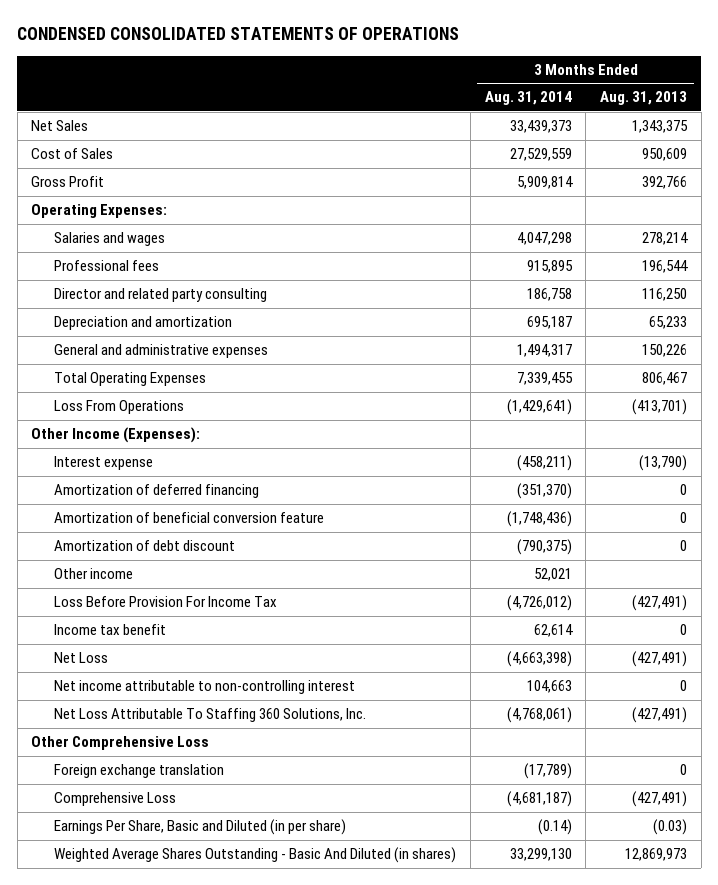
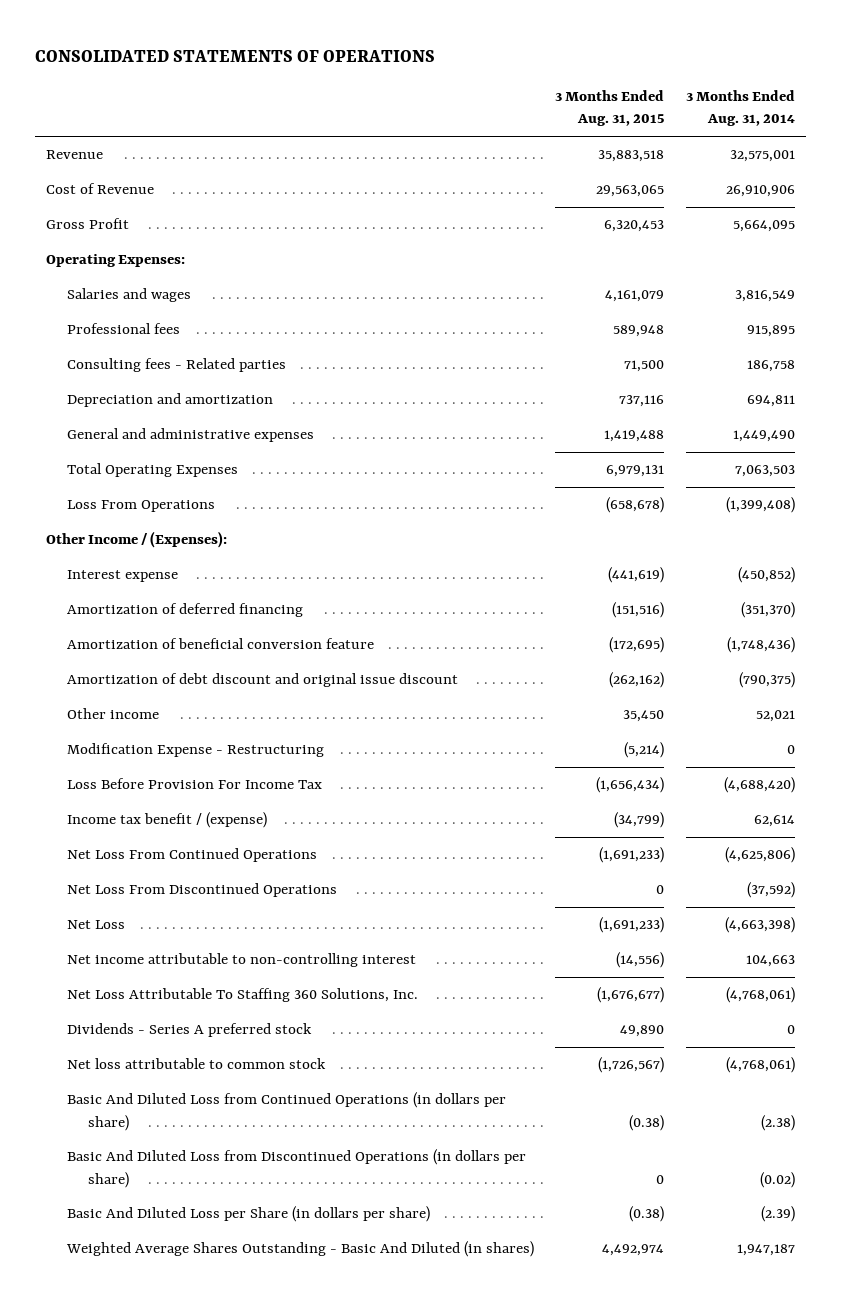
[17,27,460,41] CONDENSED CONSOLIDATED STATEMENTS OF OPERATIONS -> [35,49,436,62] CONSOLIDATED STATEMENTS OF OPERATIONS
[599,91,687,106] Aug. 31, 2013 -> none
none -> [555,90,665,127] 3 Months Ended Aug. 31, 2015
[31,120,89,132] Net Sales -> none
none -> [45,150,103,160] Revenue
[31,148,114,160] Cost of Sales -> [45,183,154,195] Cost of Revenue
[509,148,572,162] 27,529,559 -> [725,185,795,198] 26,910,906
[516,176,573,190] 5,909,814 -> [732,220,795,233] 5,664,095
[516,232,572,246] 4,047,298 -> [734,290,795,303] 3,816,549
[54,288,268,303] Director and related party consulting -> [66,358,286,373] Consulting fees - Related parties
[526,316,572,330] 695,187 -> [746,395,795,408] 694,811
[516,344,572,358] 1,494,317 -> [732,430,795,443] 1,449,490
[516,372,573,386] 7,339,455 -> [734,465,795,478] 7,063,503
[506,399,572,416] (1,429,641) -> [725,497,795,514] (1,399,408)
[31,427,201,444] Other Income (Expenses): -> [45,531,227,549] Other Income / (Expenses):
[516,455,572,472] (458,211) -> [737,567,795,584] (450,852)
[54,540,236,552] Amortization of debt discount -> [66,673,458,688] Amortization of debt discount and original issue discount
none -> [66,743,324,758] Modification Expense - Restructuring
[506,595,572,612] (4,726,012) -> [723,777,795,794] (4,688,420)
[54,624,167,636] Income tax benefit -> [66,812,267,829] Income tax benefit / (expense)
none -> [66,848,317,863] Net Loss From Continued Operations
none -> [66,883,337,898] Net Loss From Discontinued Operations
[31,736,210,751] Other Comprehensive Loss -> none
[54,764,225,779] Foreign exchange translation -> none
[54,792,177,807] Comprehensive Loss -> none
none -> [66,1023,312,1038] Dividends - Series A preferred stock
none -> [66,1058,326,1070] Net loss attributable to common stock
none -> [66,1092,506,1131] Basic And Diluted Loss from Continued Operations (in dollars per share)
none -> [66,1149,526,1188] Basic And Diluted Loss from Discontinued Operations (in dollars per share)
[54,819,347,836] Earnings Per Share, Basic and Diluted (in per share) -> [66,1206,430,1223] Basic And Diluted Loss per Share (in dollars per share)
[537,819,572,836] (0.14) -> [760,1206,795,1223] (2.39)
[509,848,572,862] 33,299,130 -> [736,1244,795,1257] 1,947,187

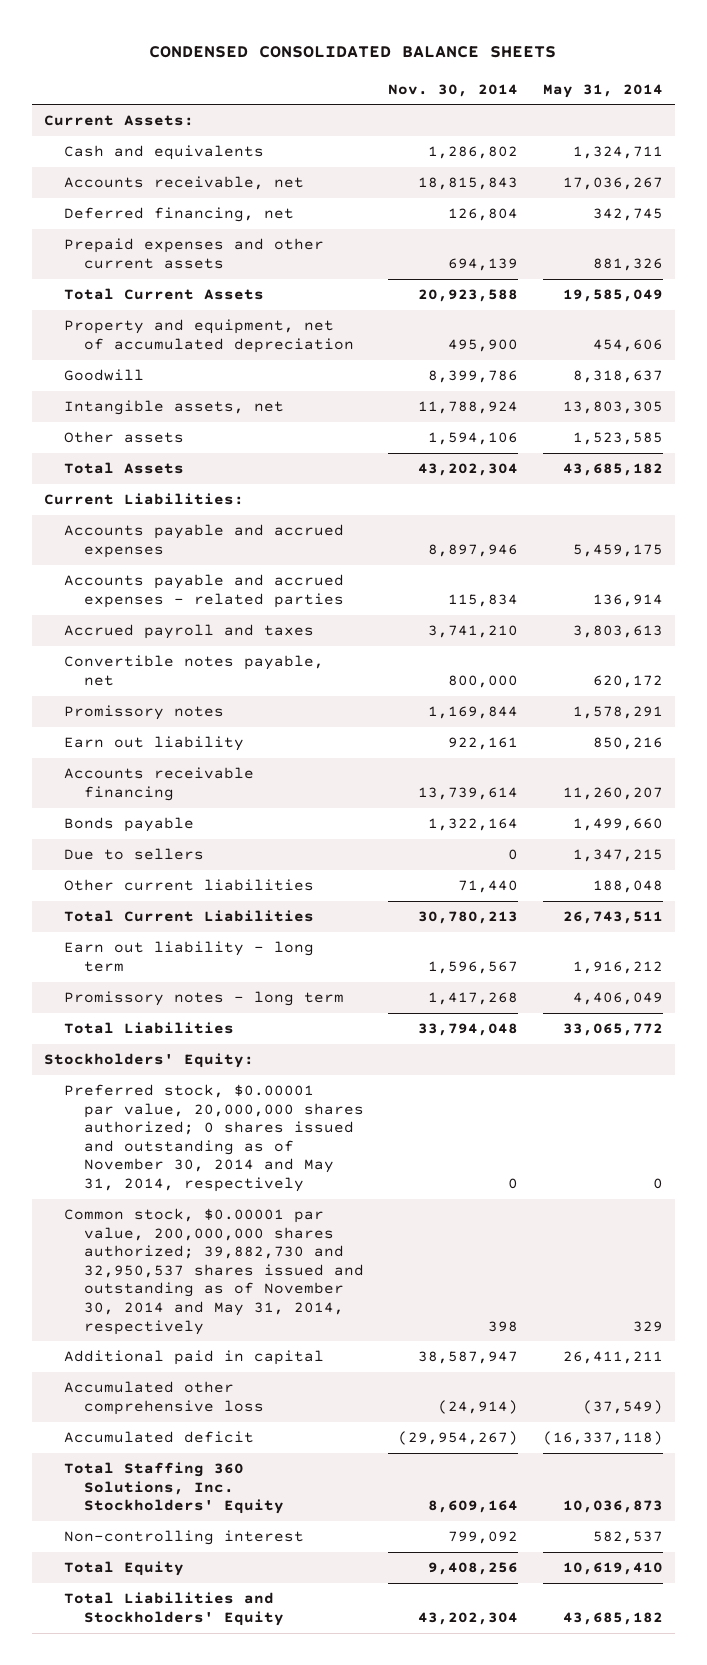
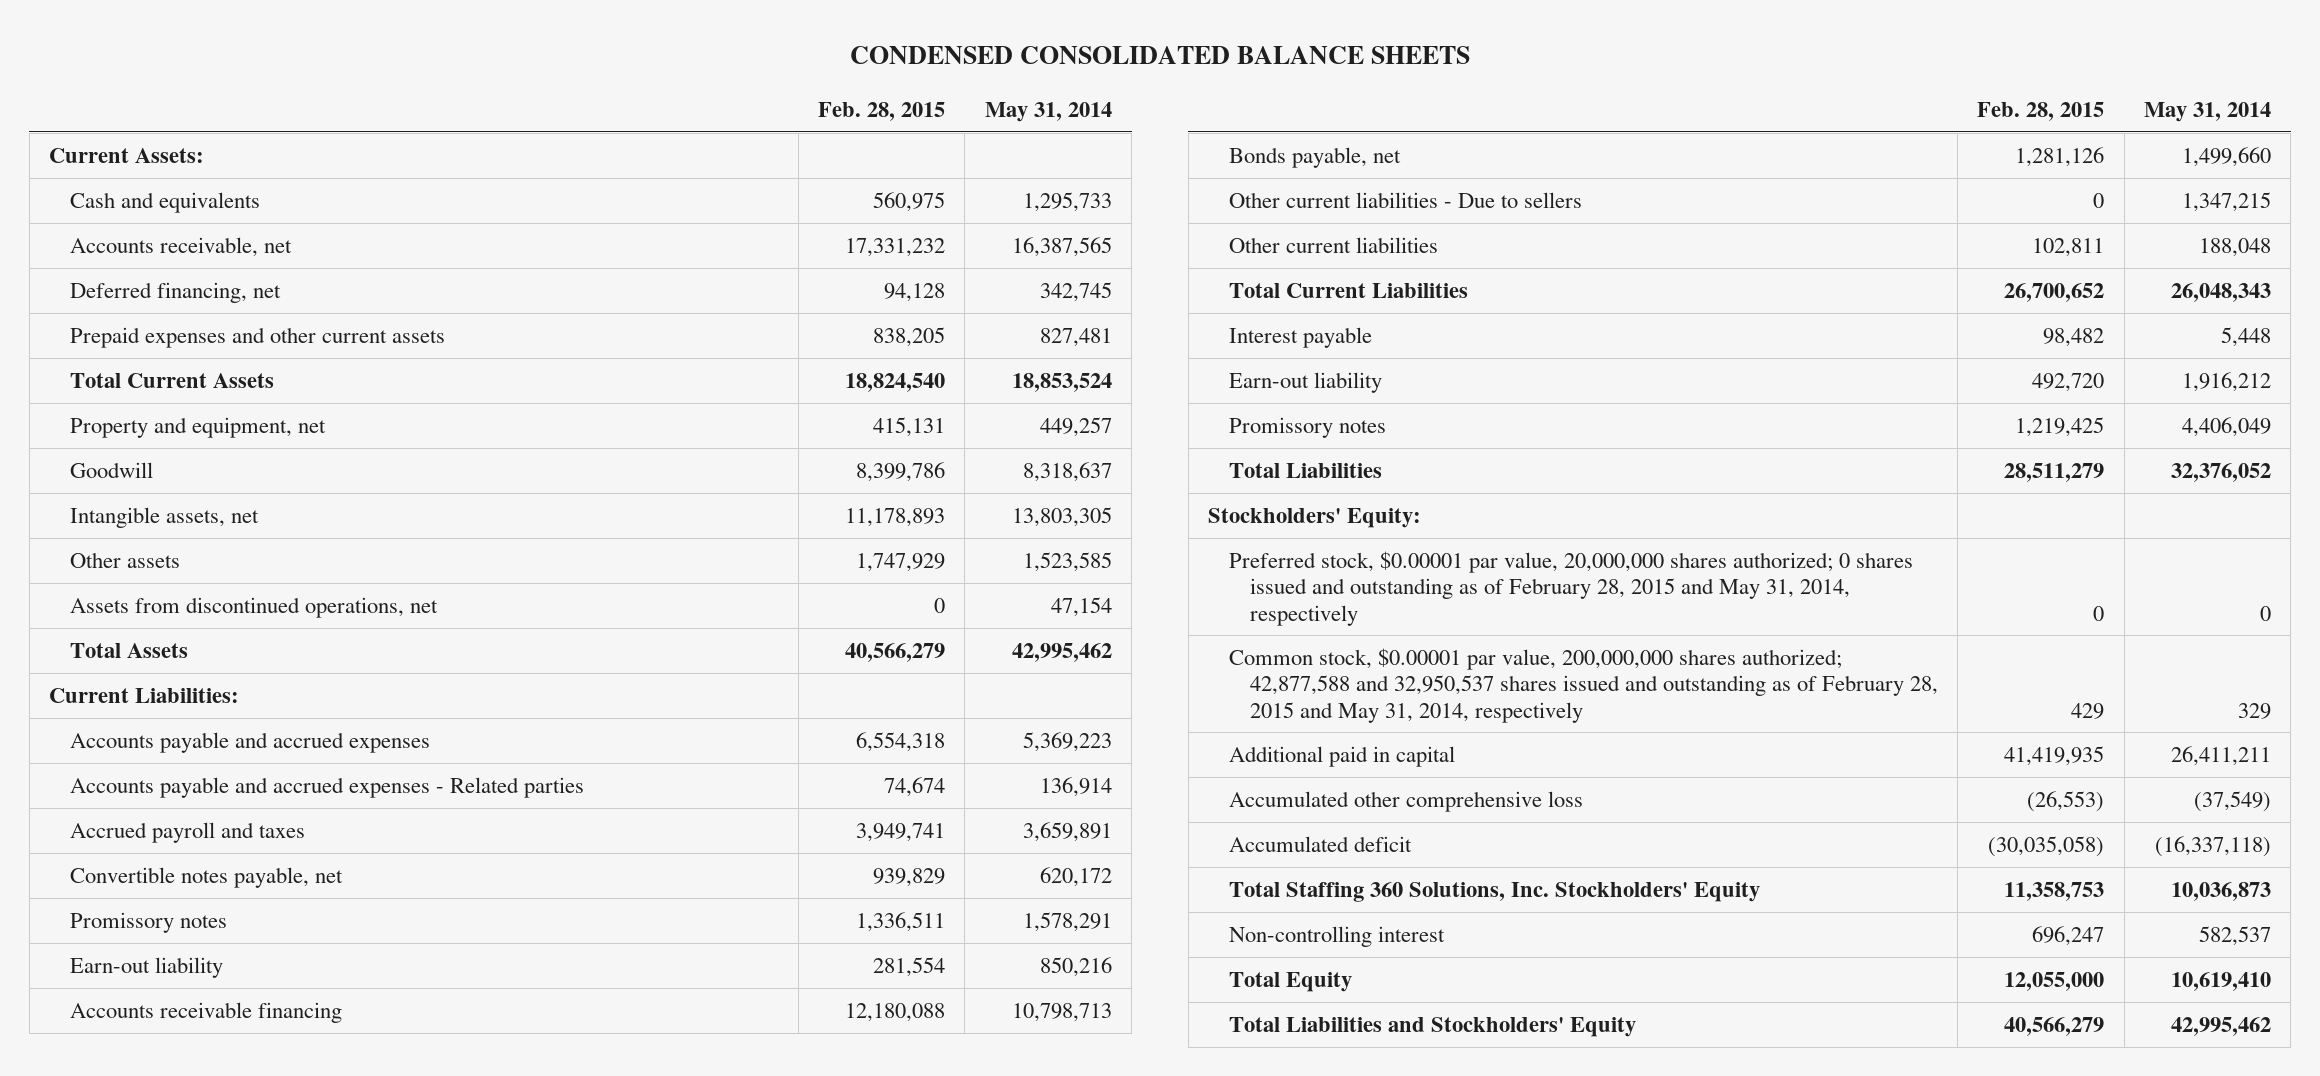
[388,83,519,97] Nov. 30, 2014 -> none
none -> [818,101,946,121] Feb. 28, 2015
[572,146,663,160] 1,324,711 -> [1022,191,1112,212] 1,295,733
[562,177,663,191] 17,036,267 -> [1011,236,1112,257] 16,387,565
[592,257,663,271] 881,326 -> [1039,327,1112,347] 827,481
[562,289,663,303] 19,585,049 -> [1011,372,1112,392] 18,853,524
[64,319,355,353] Property and equipment, net of accumulated depreciation -> [69,416,326,438] Property and equipment, net
[592,338,663,352] 454,606 -> [1039,416,1112,437] 449,257
none -> [69,596,438,618] Assets from discontinued operations, net
[562,463,663,477] 43,685,182 -> [1011,642,1112,662] 42,995,462
[572,543,663,557] 5,459,175 -> [1022,731,1112,752] 5,369,223
[64,574,345,608] Accounts payable and accrued expenses - related parties -> [69,776,584,798] Accounts payable and accrued expenses - Related parties
[572,625,663,639] 3,803,613 -> [1022,821,1112,842] 3,659,891
[64,736,245,752] Earn out liability -> [69,956,223,978] Earn-out liability
[562,786,663,800] 11,260,207 -> [1011,1002,1112,1022] 10,798,713
[64,817,195,833] Bonds payable -> [1229,146,1402,168] Bonds payable, net
[64,848,205,861] Due to sellers -> [1229,191,1583,208] Other current liabilities - Due to sellers
[562,911,663,925] 26,743,511 -> [2171,282,2272,302] 26,048,343
none -> [1229,326,1373,348] Interest payable
[64,941,315,972] Earn out liability - long term -> [1229,371,1383,393] Earn-out liability
[64,991,345,1007] Promissory notes - long term -> [1229,416,1387,438] Promissory notes
[562,1023,663,1037] 33,065,772 -> [2171,462,2272,482] 32,376,052
[64,1084,365,1192] Preferred stock, $0.00001 par value, 20,000,000 shares authorized; 0 shares issued and outstanding as of November 30, 2014 and May 31, 2014, respectively -> [1229,550,1914,626] Preferred stock, $0.00001 par value, 20,000,000 shares authorized; 0 shares issued and outstanding as of February 28, 2015 and May 31, 2014, respectively
[64,1208,365,1335] Common stock, $0.00001 par value, 200,000,000 shares authorized; 39,882,730 and 32,950,537 shares issued and outstanding as of November 30, 2014 and May 31, 2014, respectively -> [1229,647,1938,723] Common stock, $0.00001 par value, 200,000,000 shares authorized; 42,877,588 and 32,950,537 shares issued and outstanding as of February 28, 2015 and May 31, 2014, respectively
[562,1611,663,1625] 43,685,182 -> [2171,1016,2272,1036] 42,995,462

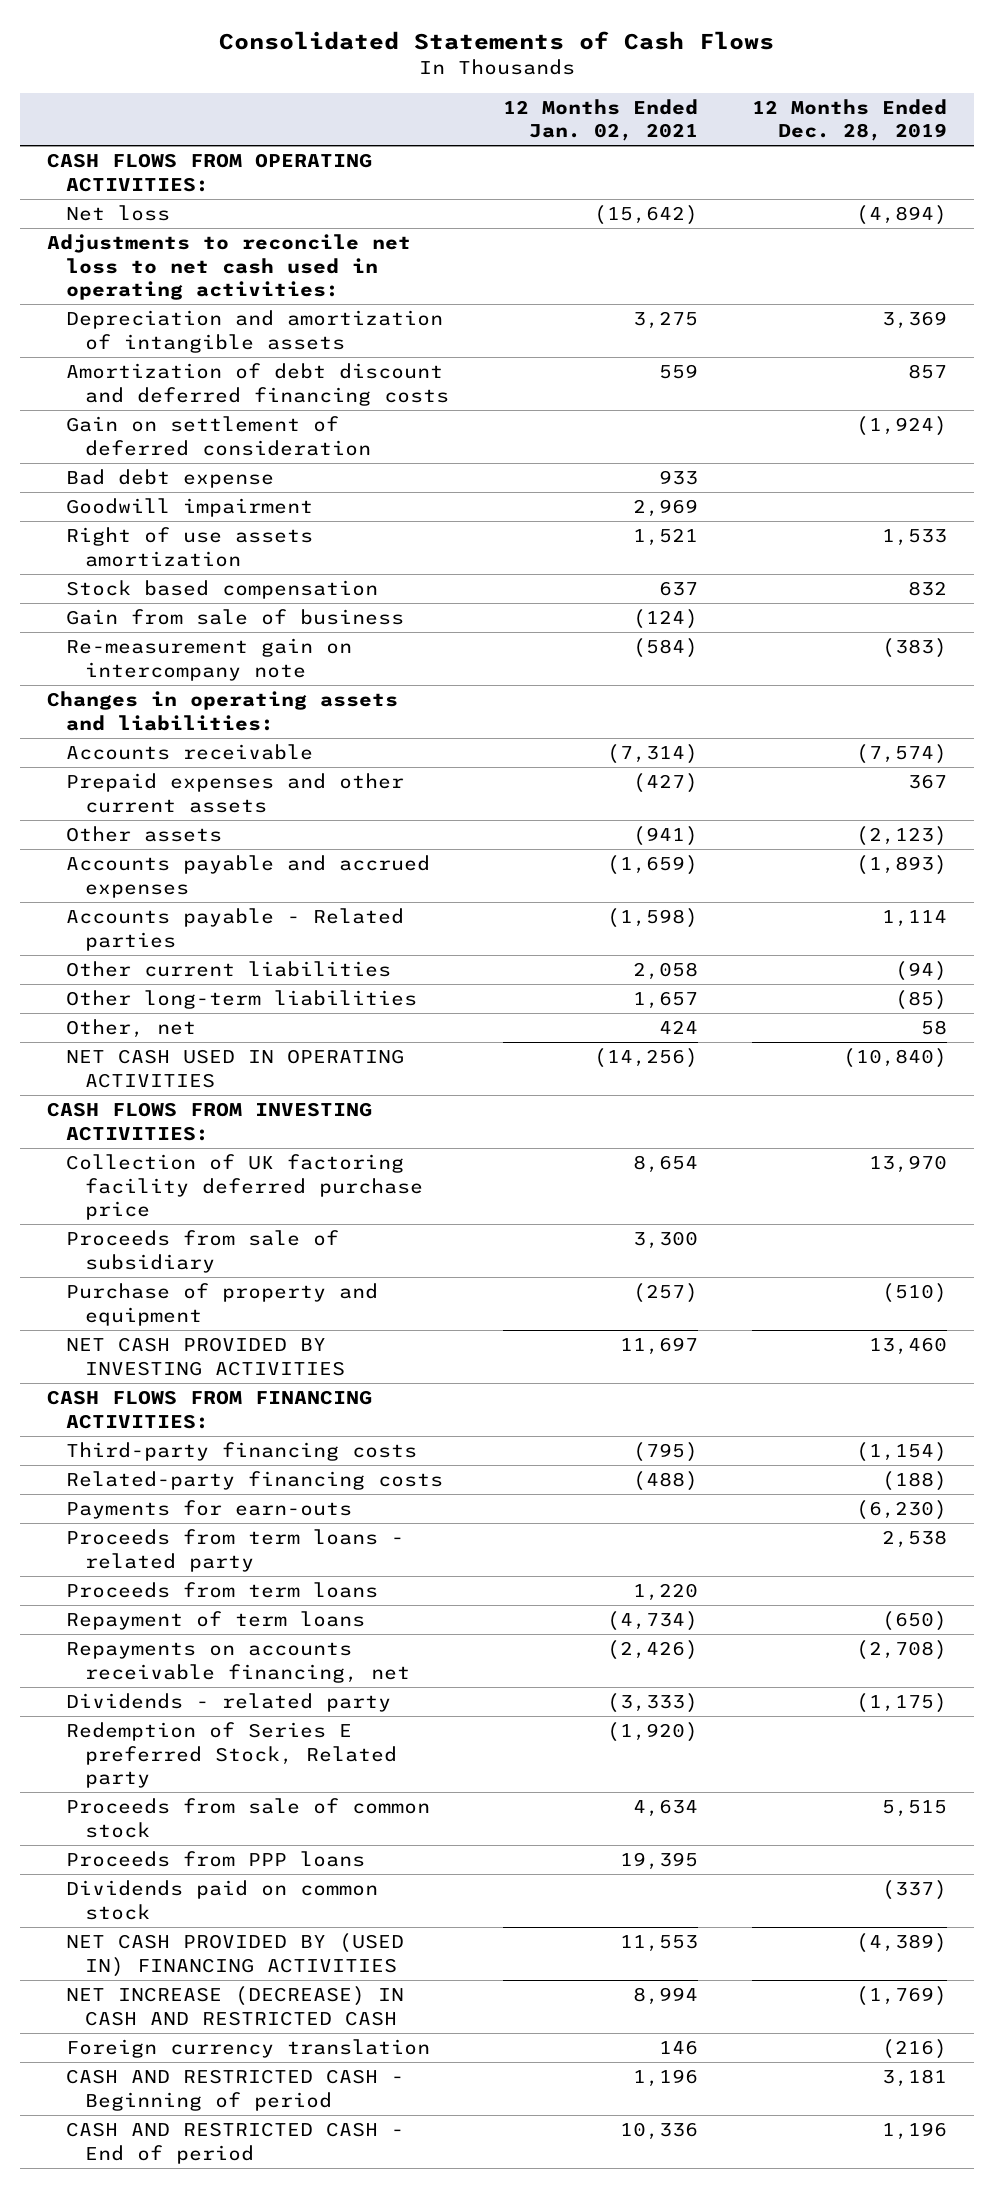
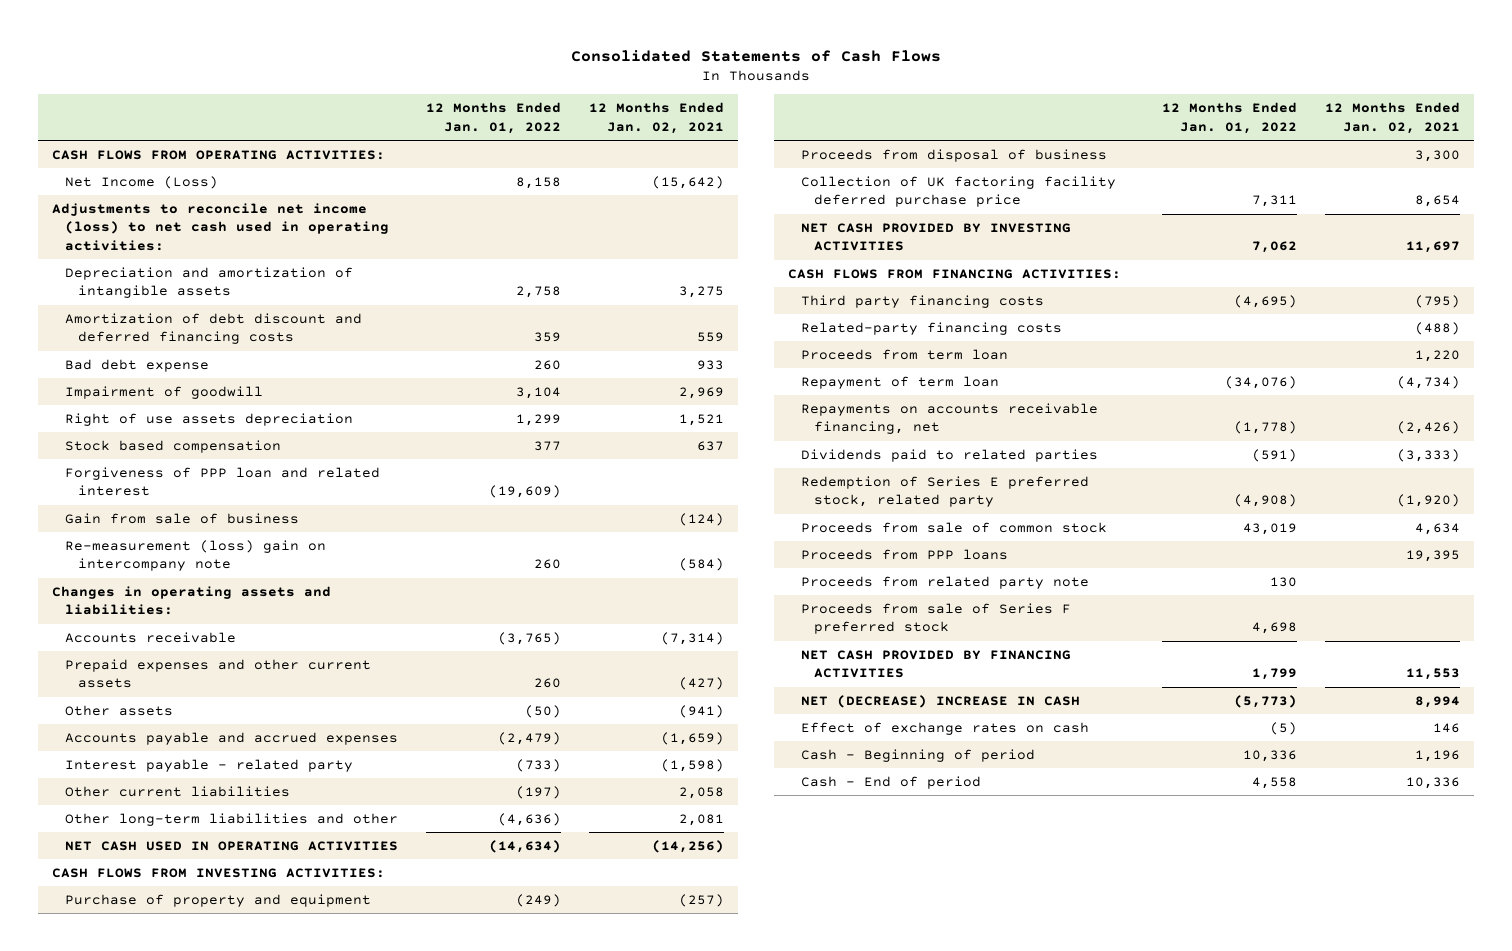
[751,98,947,142] 12 Months Ended Dec. 28, 2019 -> none
none -> [426,102,562,134] 12 Months Ended Jan. 01, 2022
[66,205,171,222] Net loss -> [65,175,219,189] Net Income (Loss)
[47,234,412,300] Adjustments to reconcile net loss to net cash used in operating activities: -> [52,202,390,251] Adjustments to reconcile net income (loss) to net cash used in operating activities:
[66,416,372,456] Gain on settlement of deferred consideration -> none
[66,498,314,518] Goodwill impairment -> [65,385,264,399] Impairment of goodwill
[66,527,314,567] Right of use assets amortization -> [65,412,354,426] Right of use assets depreciation
none -> [65,466,381,497] Forgiveness of PPP loan and related interest
[66,638,353,681] Re-measurement gain on intercompany note -> [65,539,327,572] Re-measurement (loss) gain on intercompany note
[66,908,405,951] Accounts payable - Related parties -> [65,758,354,772] Interest payable - related party
[66,1019,197,1039] Other, net -> none
[66,990,418,1010] Other long-term liabilities -> [65,812,399,826] Other long-term liabilities and other
[633,991,699,1010] 1,657 -> [679,813,725,826] 2,081
[66,1230,340,1273] Proceeds from sale of subsidiary -> none
none -> [801,148,1108,162] Proceeds from disposal of business
[66,1154,424,1220] Collection of UK factoring facility deferred purchase price -> [801,175,1117,208] Collection of UK factoring facility deferred purchase price
[66,1442,418,1462] Third-party financing costs -> [801,294,1045,308] Third party financing costs
[66,1500,353,1520] Payments for earn-outs -> none
[66,1529,405,1572] Proceeds from term loans - related party -> none
[66,1582,379,1599] Proceeds from term loans -> [801,348,1009,360] Proceeds from term loan
[66,1611,366,1631] Repayment of term loans -> [801,375,1000,389] Repayment of term loan
[66,1693,392,1713] Dividends - related party -> [801,448,1099,462] Dividends paid to related parties
[66,1722,398,1788] Redemption of Series E preferred Stock, Related party -> [801,475,1090,508] Redemption of Series E preferred stock, related party
[66,1880,379,1920] Dividends paid on common stock -> none
none -> [801,575,1090,589] Proceeds from related party note
none -> [801,602,1072,635] Proceeds from sale of Series F preferred stock
[66,1933,405,1977] NET CASH PROVIDED BY (USED IN) FINANCING ACTIVITIES -> [801,649,1072,679] NET CASH PROVIDED BY FINANCING ACTIVITIES
[66,1986,405,2026] NET INCREASE (DECREASE) IN CASH AND RESTRICTED CASH -> [801,694,1081,708] NET (DECREASE) INCREASE IN CASH
[66,2039,431,2059] Foreign currency translation -> [801,721,1090,735] Effect of exchange rates on cash
[66,2069,405,2111] CASH AND RESTRICTED CASH - Beginning of period -> [801,748,1036,762] Cash - Beginning of period
[66,2122,405,2164] CASH AND RESTRICTED CASH - End of period -> [801,775,982,789] Cash - End of period

